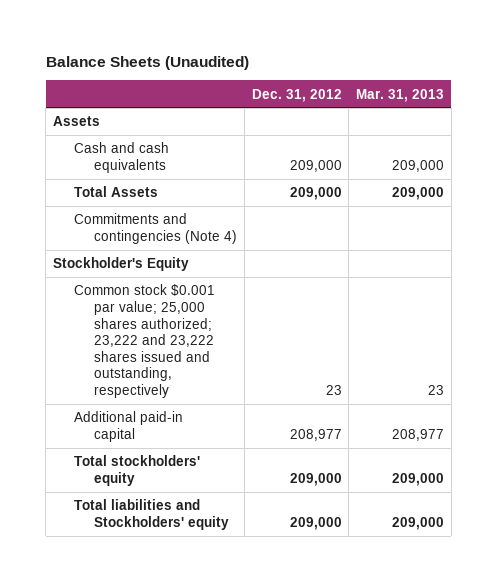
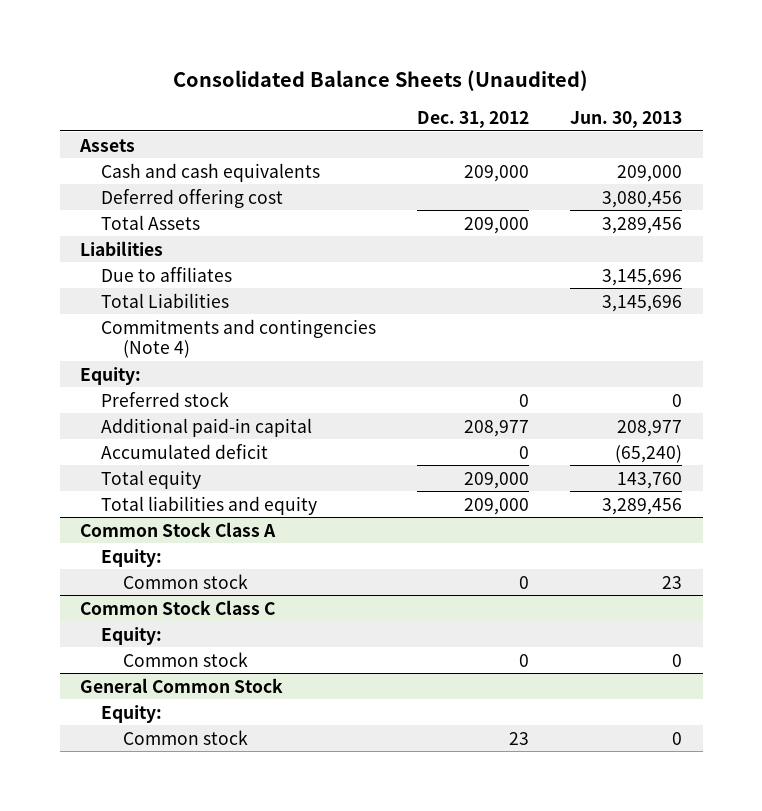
[45,55,249,70] Balance Sheets (Unaudited) -> [173,69,589,91] Consolidated Balance Sheets (Unaudited)
[356,88,445,102] Mar. 31, 2013 -> none
none -> [570,110,683,128] Jun. 30, 2013
none -> [101,188,284,208] Deferred offering cost
none -> [80,240,164,256] Liabilities
none -> [101,266,233,282] Due to affiliates
none -> [101,292,230,308] Total Liabilities
[73,284,215,399] Common stock $0.001 par value; 25,000 shares authorized; 23,222 and 23,222 shares issued and outstanding, respectively -> none
[53,257,190,272] Stockholder's Equity -> [80,366,142,385] Equity:
none -> [101,391,230,407] Preferred stock
none -> [101,443,269,459] Accumulated deficit
[73,455,200,486] Total stockholders' equity -> [101,469,202,489] Total equity
[73,499,229,530] Total liabilities and Stockholders' equity -> [101,495,318,515] Total liabilities and equity
none -> [80,521,277,537] Common Stock Class A
none -> [101,548,163,567] Equity:
none -> [122,573,248,589] Common stock
none -> [80,599,276,615] Common Stock Class C
none -> [101,626,163,645] Equity:
none -> [122,651,248,667] Common stock
none -> [80,677,284,693] General Common Stock
none -> [101,704,163,723] Equity:
none -> [122,729,248,745] Common stock

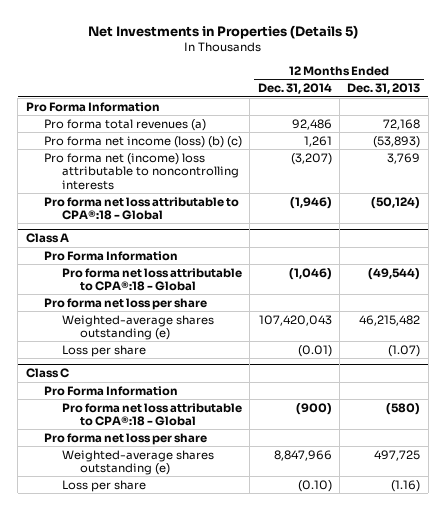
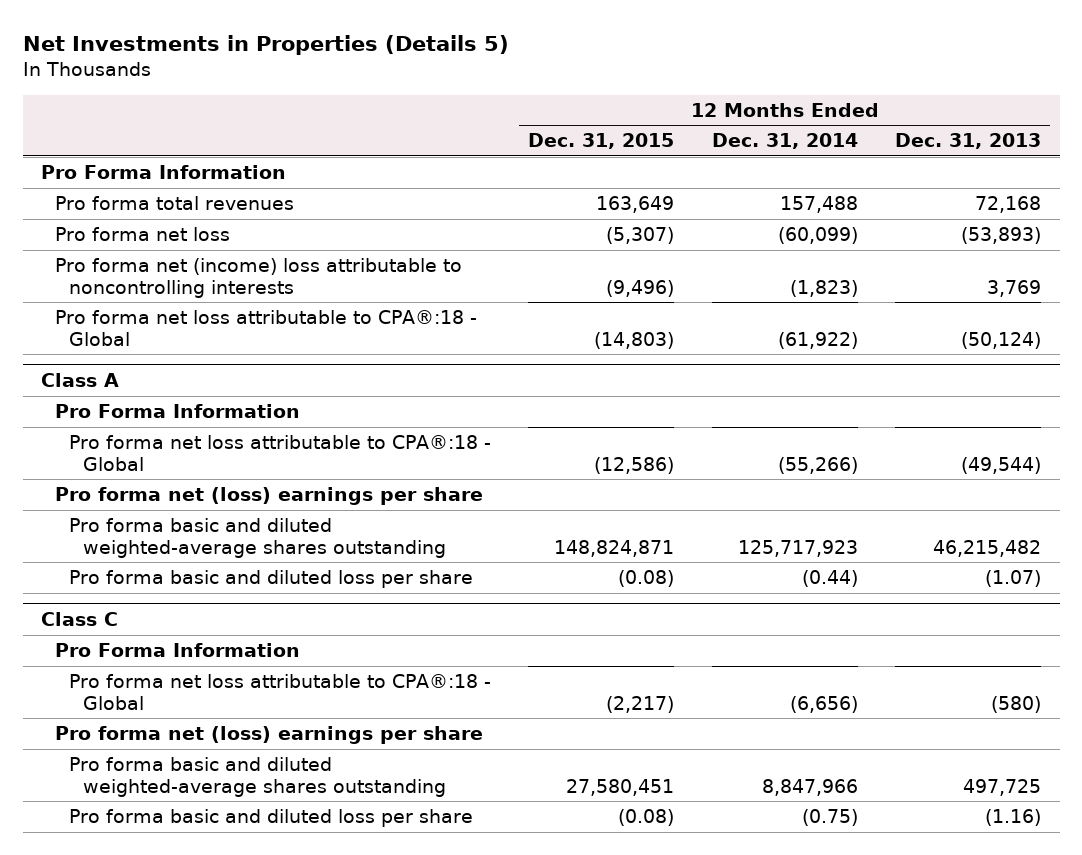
none -> [528,133,675,150] Dec. 31, 2015
[43,118,206,131] Pro forma total revenues (a) -> [55,196,295,211] Pro forma total revenues
[291,118,332,130] 92,486 -> [779,196,858,214] 157,488
[43,135,242,148] Pro forma net income (loss) (b) (c) -> [55,227,231,242] Pro forma net loss
[303,135,332,147] 1,261 -> [777,227,858,245] (60,099)
[290,152,332,165] (3,207) -> [789,279,858,297] (1,823)
[289,196,332,209] (1,946) -> [777,331,858,349] (61,922)
[288,267,332,280] (1,046) -> [777,456,858,474] (55,266)
[43,297,207,310] Pro forma net loss per share -> [55,487,484,506] Pro forma net (loss) earnings per share
[62,314,215,341] Weighted-average shares outstanding (e) -> [68,518,446,558] Pro forma basic and diluted weighted-average shares outstanding
[258,314,332,326] 107,420,043 -> [737,539,858,557] 125,717,923
[62,344,147,357] Loss per share -> [68,570,473,589] Pro forma basic and diluted loss per share
[297,344,332,357] (0.01) -> [801,570,858,588] (0.44)
[295,402,332,415] (900) -> [789,695,858,713] (6,656)
[43,432,207,445] Pro forma net loss per share -> [55,726,484,745] Pro forma net (loss) earnings per share
[62,449,215,476] Weighted-average shares outstanding (e) -> [68,757,446,797] Pro forma basic and diluted weighted-average shares outstanding
[62,479,147,492] Loss per share -> [68,809,473,828] Pro forma basic and diluted loss per share
[297,479,332,492] (0.10) -> [801,809,858,827] (0.75)

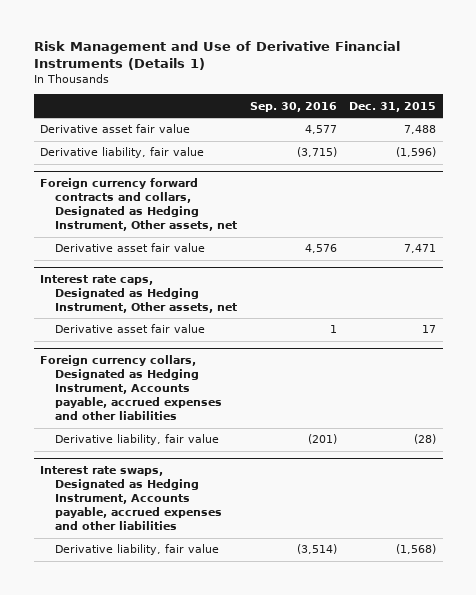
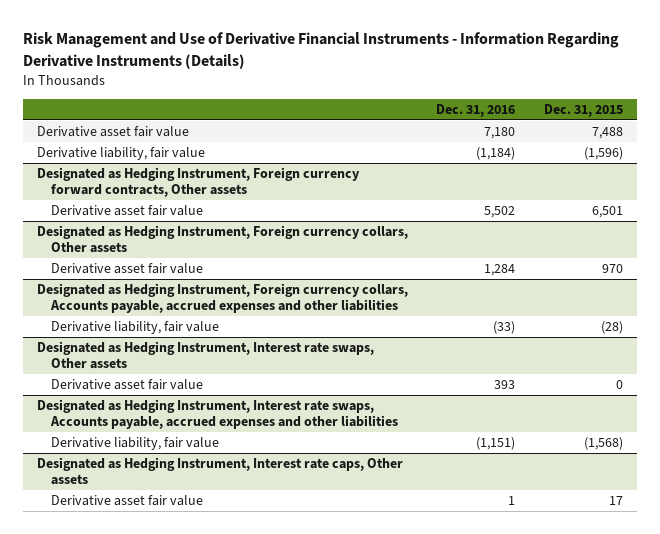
[33,41,400,71] Risk Management and Use of Derivative Financial Instruments (Details 1) -> [22,32,619,70] Risk Management and Use of Derivative Financial Instruments - Information Regarding Derivative Instruments (Details)
[249,101,337,112] Sep. 30, 2016 -> none
none -> [436,104,516,118] Dec. 31, 2016
[40,274,238,314] Interest rate caps, Designated as Hedging Instrument, Other assets, net -> none
[40,177,238,232] Foreign currency forward contracts and collars, Designated as Hedging Instrument, Other assets, net -> [36,166,360,198] Designated as Hedging Instrument, Foreign currency forward contracts, Other assets
[404,244,437,254] 7,471 -> [591,205,623,218] 6,501
none -> [36,224,408,254] Designated as Hedging Instrument, Foreign currency collars, Other assets
[422,325,437,334] 17 -> [601,263,623,273] 970
[40,354,223,421] Foreign currency collars, Designated as Hedging Instrument, Accounts payable, accrued expenses and other liabilities -> [36,282,408,314] Designated as Hedging Instrument, Foreign currency collars, Accounts payable, accrued expenses and other liabilities
none -> [36,340,374,370] Designated as Hedging Instrument, Interest rate swaps, Other assets
none -> [50,378,203,390] Derivative asset fair value
[40,465,223,531] Interest rate swaps, Designated as Hedging Instrument, Accounts payable, accrued expenses and other liabilities -> [36,398,398,430] Designated as Hedging Instrument, Interest rate swaps, Accounts payable, accrued expenses and other liabilities
none -> [36,456,403,486] Designated as Hedging Instrument, Interest rate caps, Other assets
none -> [50,494,203,506] Derivative asset fair value

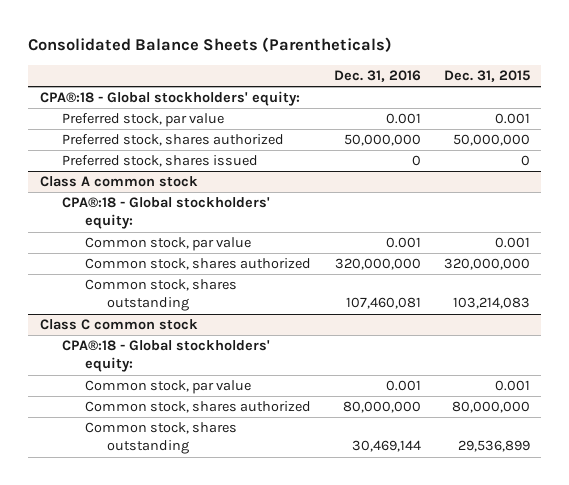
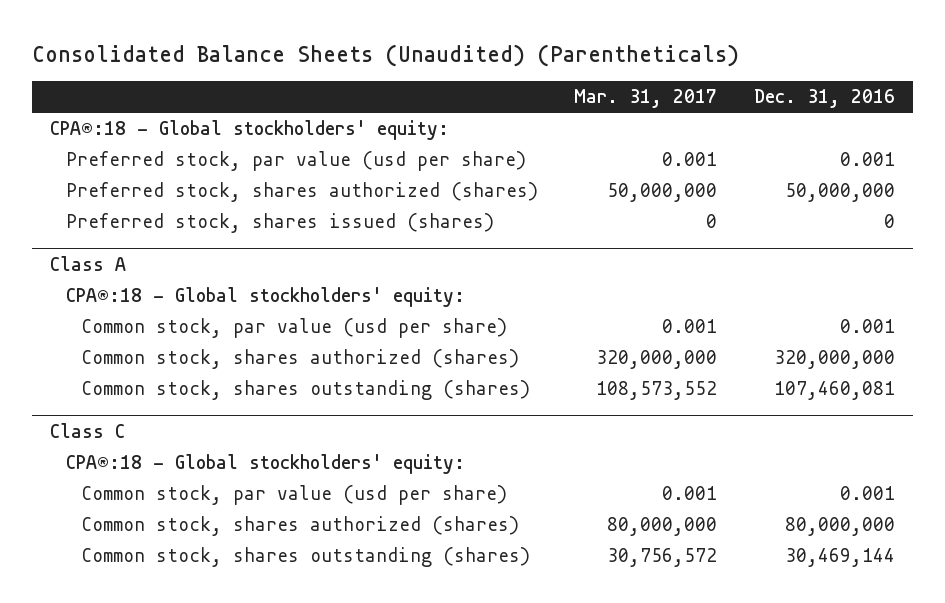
[28,37,393,53] Consolidated Balance Sheets (Parentheticals) -> [31,43,739,67] Consolidated Balance Sheets (Unaudited) (Parentheticals)
[443,70,530,83] Dec. 31, 2015 -> none
none -> [574,89,718,109] Mar. 31, 2017
[62,113,225,128] Preferred stock, par value -> [65,151,526,172] Preferred stock, par value (usd per share)
[62,134,285,147] Preferred stock, shares authorized -> [65,182,538,203] Preferred stock, shares authorized (shares)
[62,155,259,168] Preferred stock, shares issued -> [65,213,494,234] Preferred stock, shares issued (shares)
[39,176,198,188] Class A common stock -> [50,256,127,272] Class A
[84,237,251,252] Common stock, par value -> [80,318,507,339] Common stock, par value (usd per share)
[84,258,311,271] Common stock, shares authorized -> [80,349,519,370] Common stock, shares authorized (shares)
[84,279,237,312] Common stock, shares outstanding -> [80,380,530,401] Common stock, shares outstanding (shares)
[39,319,198,331] Class C common stock -> [50,423,126,439] Class C
[84,380,251,395] Common stock, par value -> [80,485,507,506] Common stock, par value (usd per share)
[84,401,311,414] Common stock, shares authorized -> [80,516,519,537] Common stock, shares authorized (shares)
[84,422,237,455] Common stock, shares outstanding -> [80,547,530,568] Common stock, shares outstanding (shares)

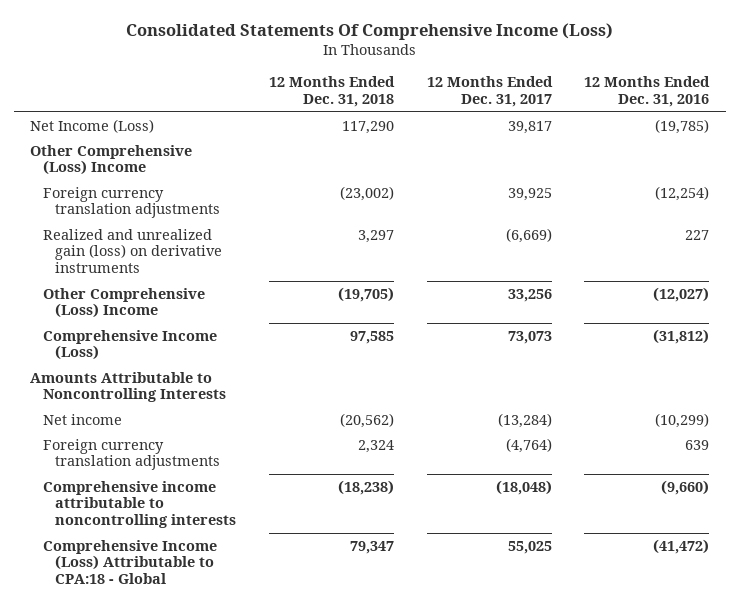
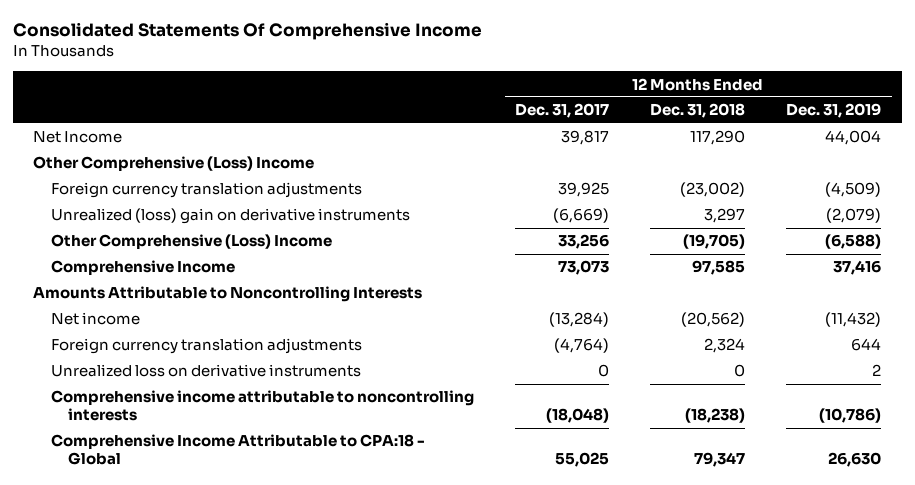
[125,23,613,41] Consolidated Statements Of Comprehensive Income (Loss) -> [12,21,482,40] Consolidated Statements Of Comprehensive Income
[584,76,711,108] 12 Months Ended Dec. 31, 2016 -> none
none -> [786,103,882,119] Dec. 31, 2019
[30,118,155,133] Net Income (Loss) -> [33,131,123,144] Net Income
[42,228,223,274] Realized and unrealized gain (loss) on derivative instruments -> [50,208,410,225] Unrealized (loss) gain on derivative instruments
[42,329,217,361] Comprehensive Income (Loss) -> [50,260,235,276] Comprehensive Income
none -> [50,364,361,378] Unrealized loss on derivative instruments
[42,539,217,585] Comprehensive Income (Loss) Attributable to CPA:18 - Global -> [50,434,425,466] Comprehensive Income Attributable to CPA:18 - Global

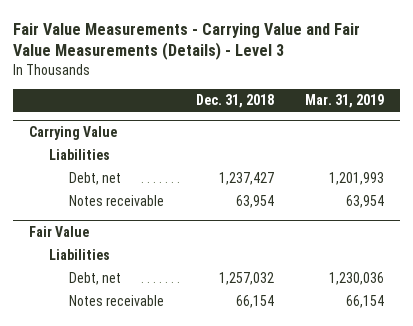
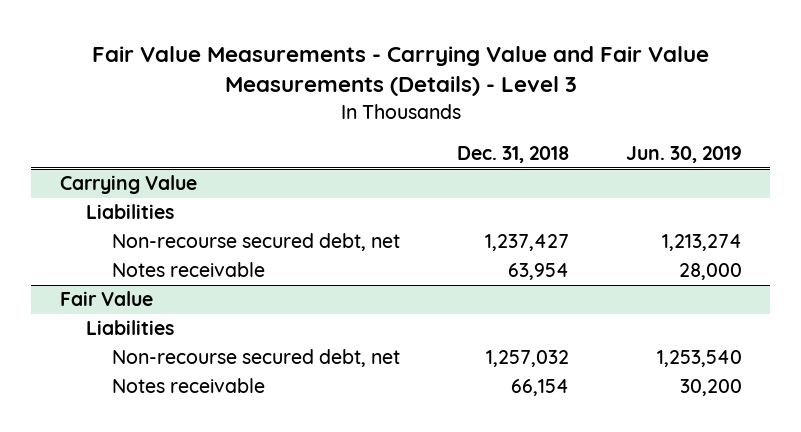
[304,94,384,109] Mar. 31, 2019 -> none
none -> [625,145,742,163] Jun. 30, 2019
[69,172,122,186] Debt, net -> [112,233,401,252] Non-recourse secured debt, net
[69,272,122,286] Debt, net -> [112,349,401,368] Non-recourse secured debt, net

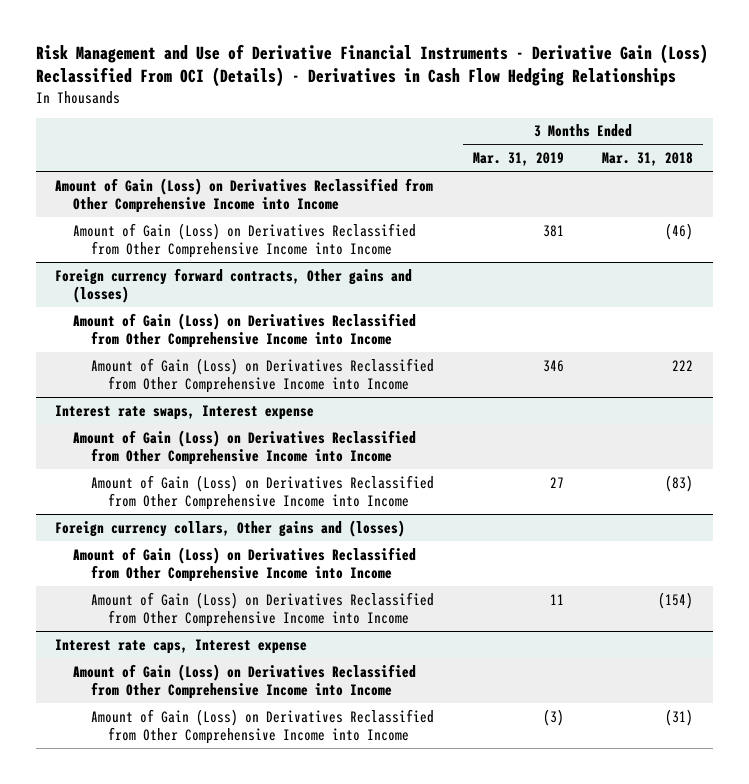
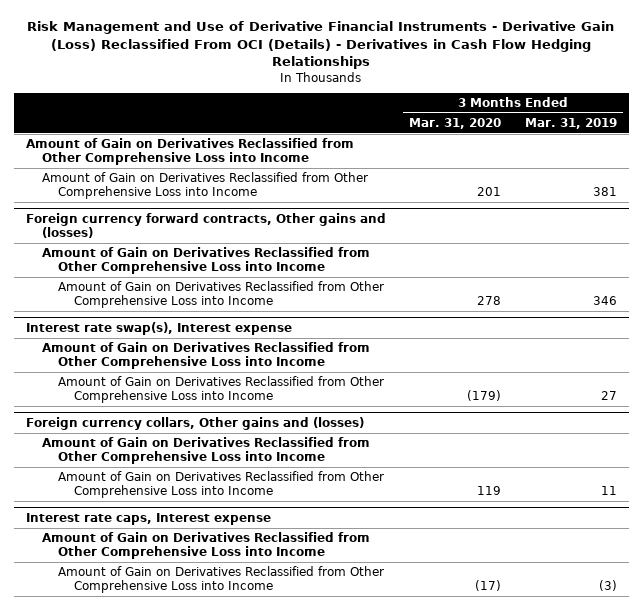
[602,152,694,167] Mar. 31, 2018 -> none
none -> [409,118,502,130] Mar. 31, 2020
[55,177,434,213] Amount of Gain (Loss) on Derivatives Reclassified from Other Comprehensive Income into Income -> [25,138,354,165] Amount of Gain on Derivatives Reclassified from Other Comprehensive Loss into Income
[72,222,416,258] Amount of Gain (Loss) on Derivatives Reclassified from Other Comprehensive Income into Income -> [41,172,368,199] Amount of Gain on Derivatives Reclassified from Other Comprehensive Loss into Income
[72,312,416,348] Amount of Gain (Loss) on Derivatives Reclassified from Other Comprehensive Income into Income -> [41,247,370,274] Amount of Gain on Derivatives Reclassified from Other Comprehensive Loss into Income
[90,357,434,393] Amount of Gain (Loss) on Derivatives Reclassified from Other Comprehensive Income into Income -> [58,281,385,308] Amount of Gain on Derivatives Reclassified from Other Comprehensive Loss into Income
[55,404,315,420] Interest rate swaps, Interest expense -> [25,322,292,336] Interest rate swap(s), Interest expense
[72,429,416,465] Amount of Gain (Loss) on Derivatives Reclassified from Other Comprehensive Income into Income -> [41,342,370,369] Amount of Gain on Derivatives Reclassified from Other Comprehensive Loss into Income
[90,474,434,510] Amount of Gain (Loss) on Derivatives Reclassified from Other Comprehensive Income into Income -> [58,376,385,403] Amount of Gain on Derivatives Reclassified from Other Comprehensive Loss into Income
[72,546,416,582] Amount of Gain (Loss) on Derivatives Reclassified from Other Comprehensive Income into Income -> [41,437,370,464] Amount of Gain on Derivatives Reclassified from Other Comprehensive Loss into Income
[90,591,434,627] Amount of Gain (Loss) on Derivatives Reclassified from Other Comprehensive Income into Income -> [58,471,385,498] Amount of Gain on Derivatives Reclassified from Other Comprehensive Loss into Income
[72,663,416,699] Amount of Gain (Loss) on Derivatives Reclassified from Other Comprehensive Income into Income -> [41,532,370,559] Amount of Gain on Derivatives Reclassified from Other Comprehensive Loss into Income
[90,708,434,744] Amount of Gain (Loss) on Derivatives Reclassified from Other Comprehensive Income into Income -> [58,566,385,593] Amount of Gain on Derivatives Reclassified from Other Comprehensive Loss into Income

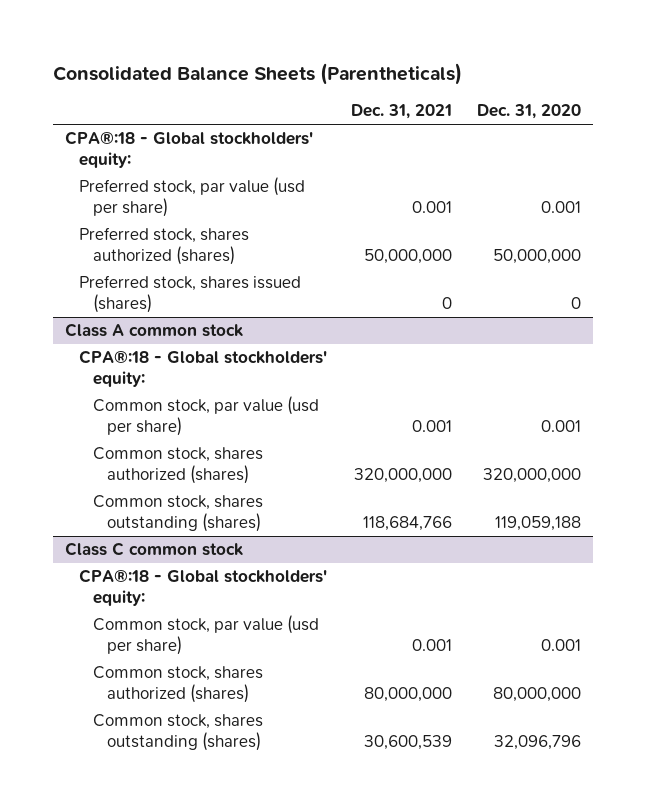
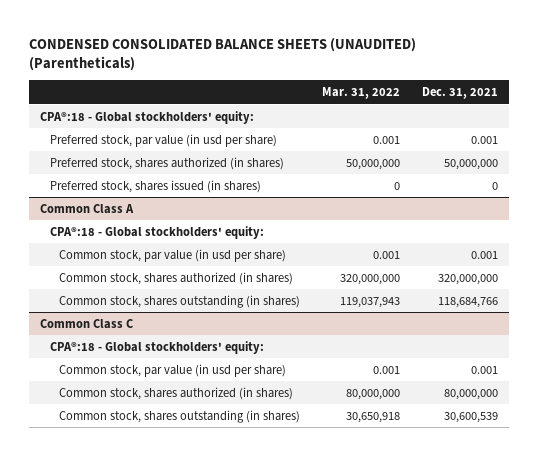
[53,62,463,85] Consolidated Balance Sheets (Parentheticals) -> [29,37,417,71] CONDENSED CONSOLIDATED BALANCE SHEETS (UNAUDITED) (Parentheticals)
[476,104,581,120] Dec. 31, 2020 -> none
none -> [321,87,400,100] Mar. 31, 2022
[79,177,306,217] Preferred stock, par value (usd per share) -> [49,133,277,147] Preferred stock, par value (in usd per share)
[79,227,250,265] Preferred stock, shares authorized (shares) -> [49,156,284,170] Preferred stock, shares authorized (in shares)
[79,275,302,313] Preferred stock, shares issued (shares) -> [49,179,261,193] Preferred stock, shares issued (in shares)
[65,323,244,338] Class A common stock -> [40,203,135,214] Common Class A
[92,396,319,436] Common stock, par value (usd per share) -> [58,248,286,262] Common stock, par value (in usd per share)
[92,447,263,484] Common stock, shares authorized (shares) -> [58,271,293,285] Common stock, shares authorized (in shares)
[92,495,263,532] Common stock, shares outstanding (shares) -> [58,294,300,308] Common stock, shares outstanding (in shares)
[65,542,244,557] Class C common stock -> [40,318,134,329] Common Class C
[92,615,319,655] Common stock, par value (usd per share) -> [58,363,286,377] Common stock, par value (in usd per share)
[92,666,263,703] Common stock, shares authorized (shares) -> [58,386,293,400] Common stock, shares authorized (in shares)
[92,714,263,751] Common stock, shares outstanding (shares) -> [58,409,300,423] Common stock, shares outstanding (in shares)

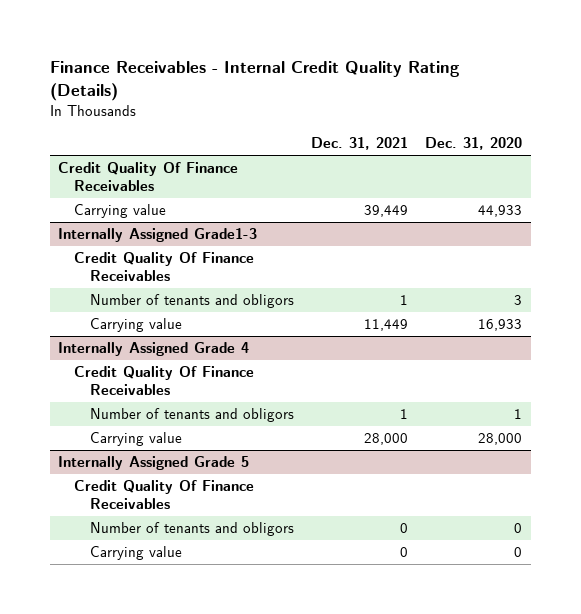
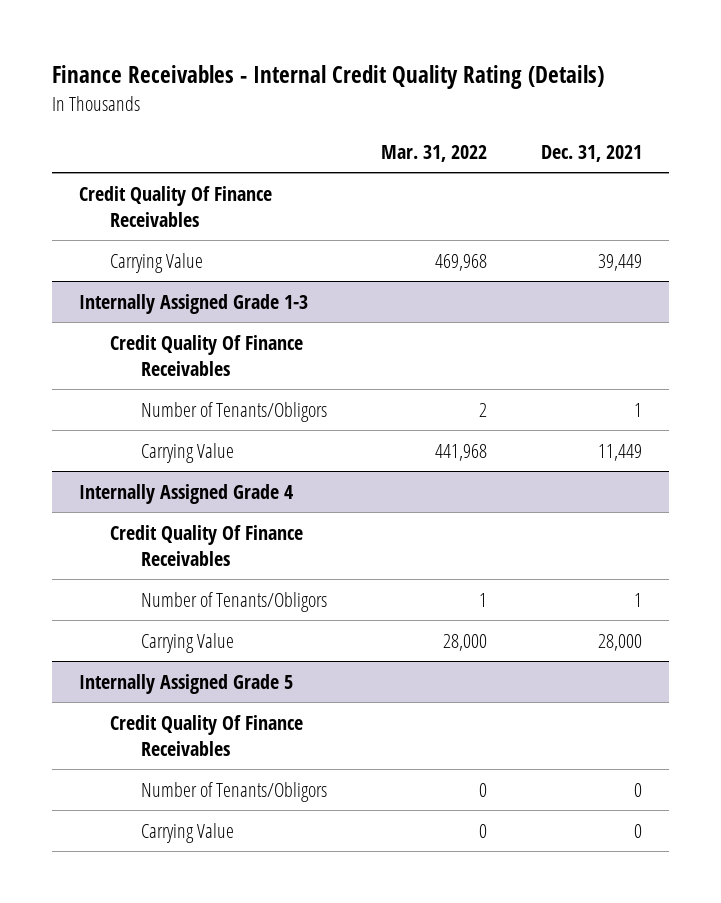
[425,137,523,151] Dec. 31, 2020 -> none
none -> [380,144,487,162] Mar. 31, 2022
[74,204,167,219] Carrying value -> [109,252,203,273] Carrying Value
[58,228,258,243] Internally Assigned Grade1-3 -> [79,293,309,314] Internally Assigned Grade 1-3
[90,294,295,309] Number of tenants and obligors -> [140,401,327,422] Number of Tenants/Obligors
[90,318,183,333] Carrying value -> [140,442,234,463] Carrying Value
[90,408,295,423] Number of tenants and obligors -> [140,591,327,612] Number of Tenants/Obligors
[90,432,183,447] Carrying value -> [140,632,234,653] Carrying Value
[90,522,295,537] Number of tenants and obligors -> [140,781,327,802] Number of Tenants/Obligors
[90,546,183,561] Carrying value -> [140,822,234,843] Carrying Value

